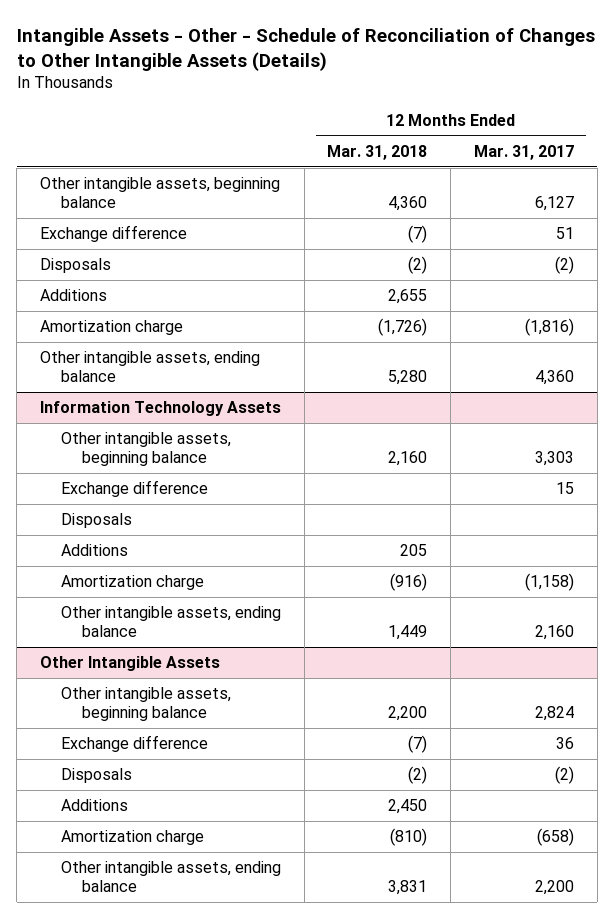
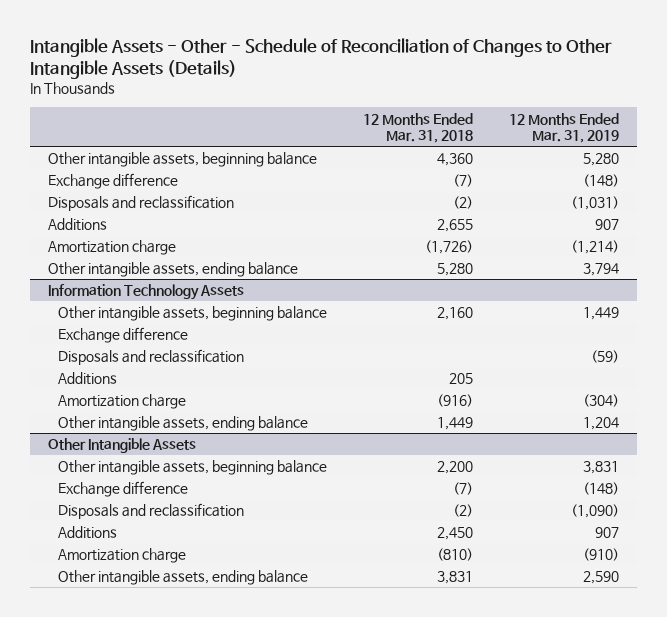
[473,144,574,160] Mar. 31, 2017 -> none
none -> [508,112,619,144] 12 Months Ended Mar. 31, 2019
[39,258,111,274] Disposals -> [48,195,235,212] Disposals and reclassification
[60,513,132,529] Disposals -> [58,349,245,366] Disposals and reclassification
[60,768,132,784] Disposals -> [58,503,245,520] Disposals and reclassification

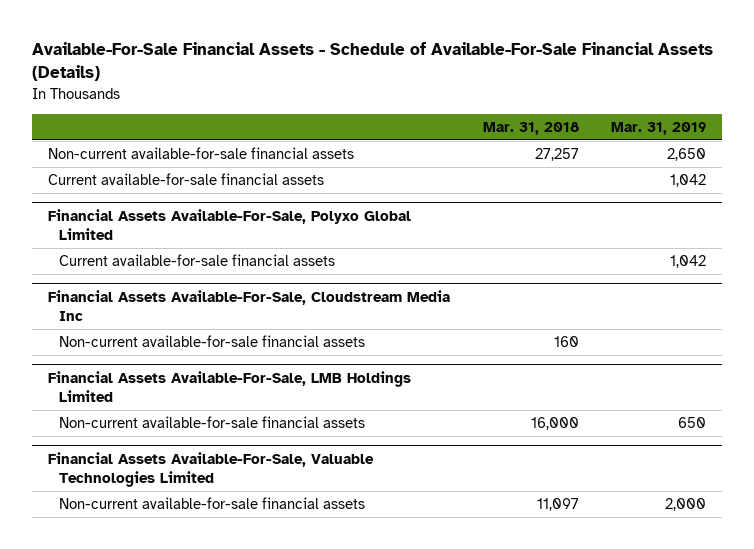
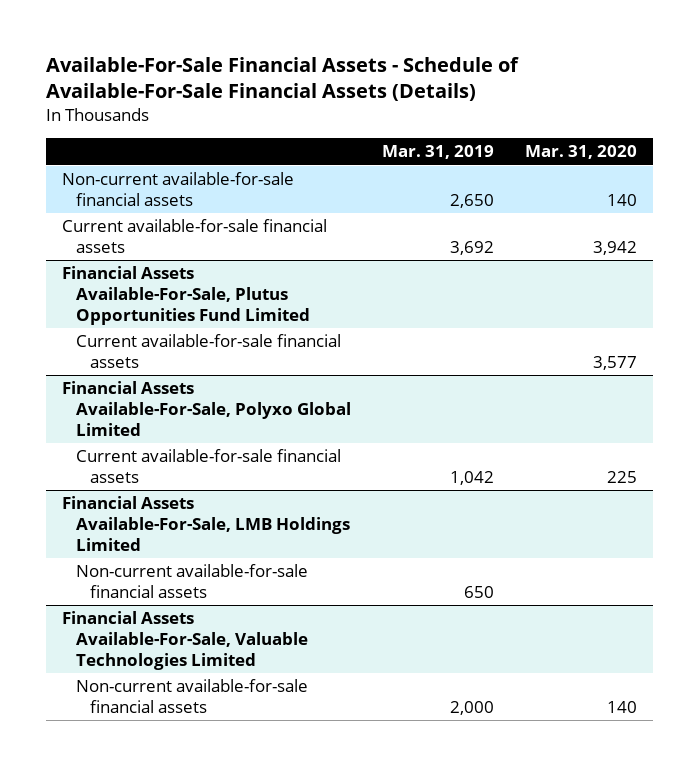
[482,121,579,135] Mar. 31, 2018 -> none
none -> [525,145,638,160] Mar. 31, 2020
[670,174,707,188] 1,042 -> [450,240,495,255] 3,692
none -> [61,266,310,325] Financial Assets Available-For-Sale, Plutus Opportunities Fund Limited
none -> [75,334,341,368] Current available-for-sale financial assets
[48,289,451,322] Financial Assets Available-For-Sale, Cloudstream Media Inc -> none
[58,335,365,348] Non-current available-for-sale financial assets -> none

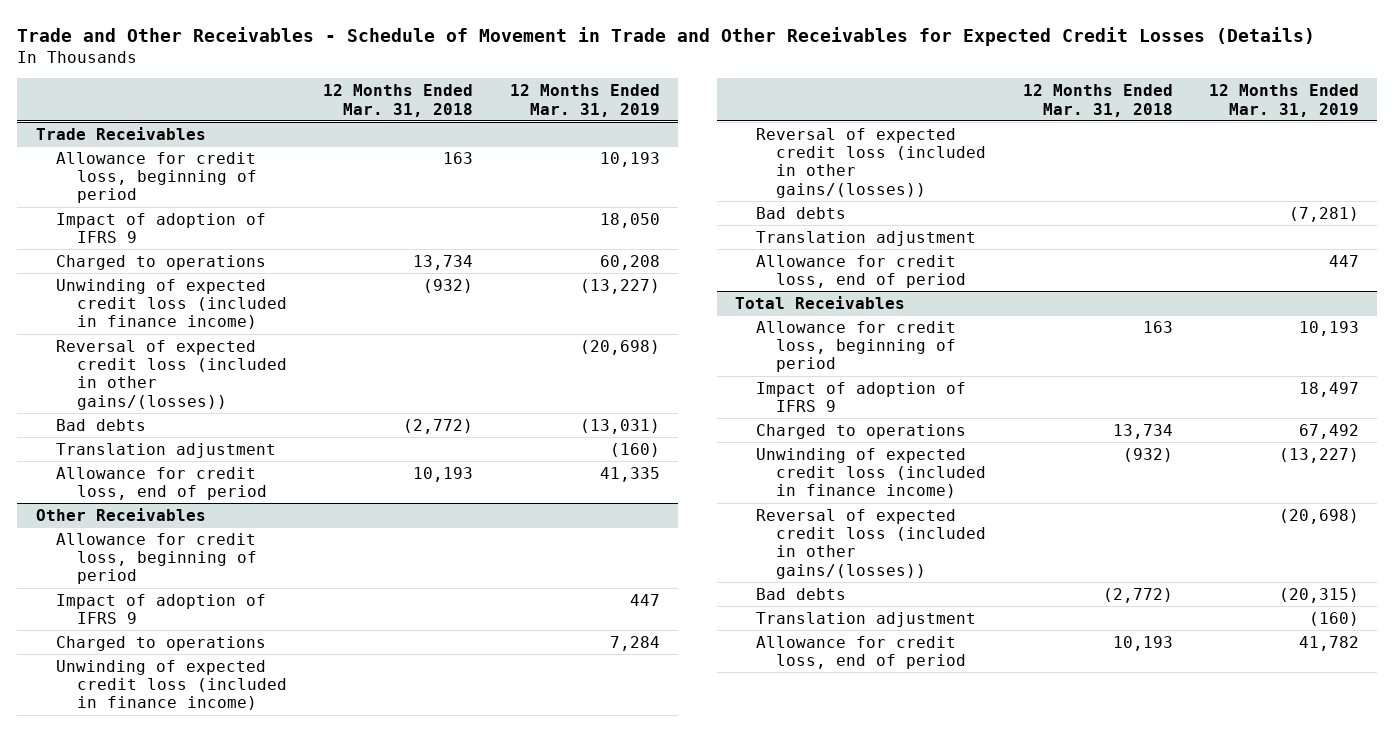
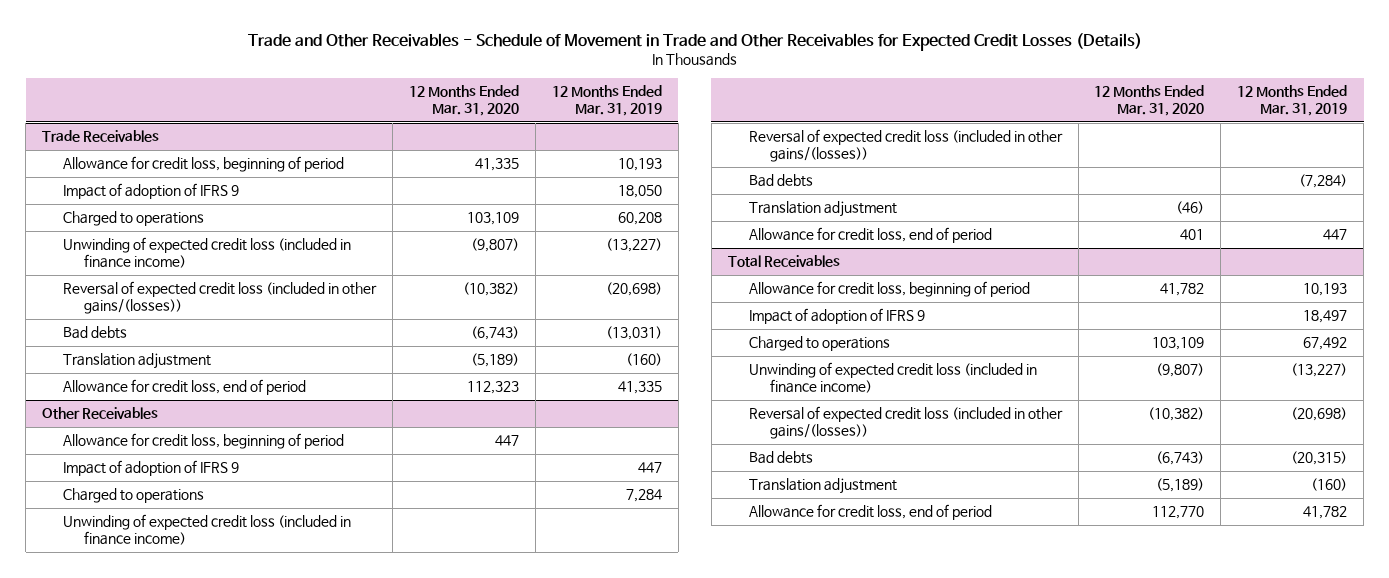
[323,84,474,117] 12 Months Ended Mar. 31, 2018 -> none
none -> [408,85,519,117] 12 Months Ended Mar. 31, 2020
[1289,206,1360,222] (7,281) -> [1299,174,1348,189] (7,284)

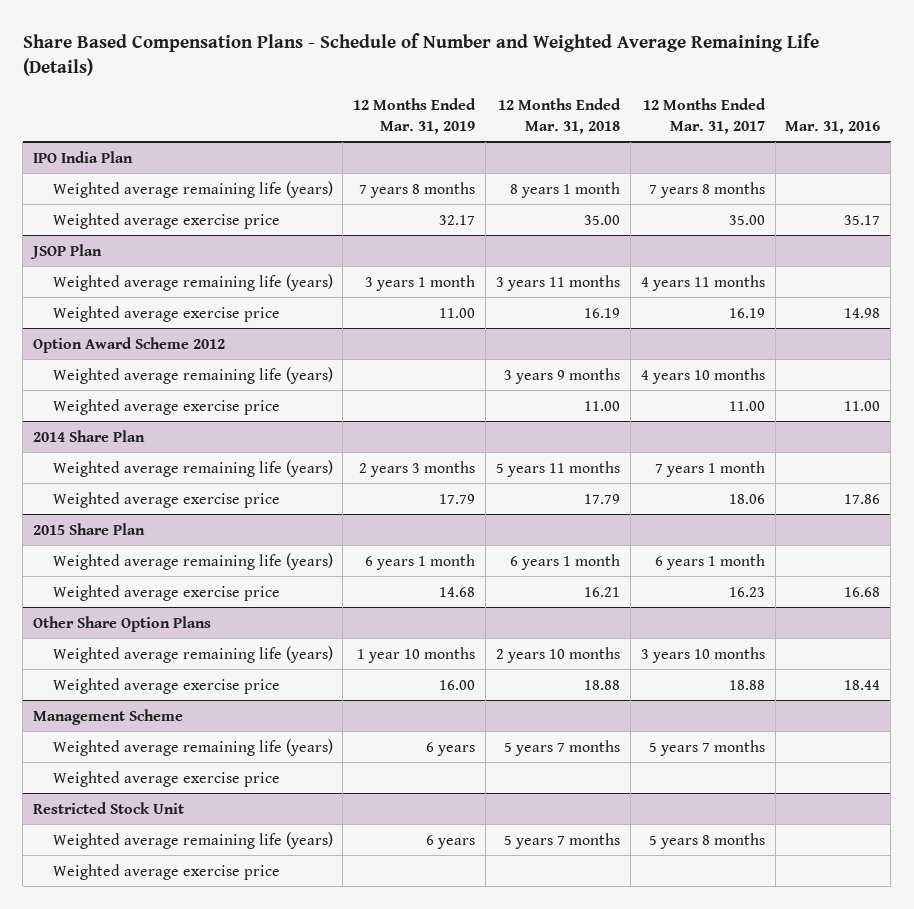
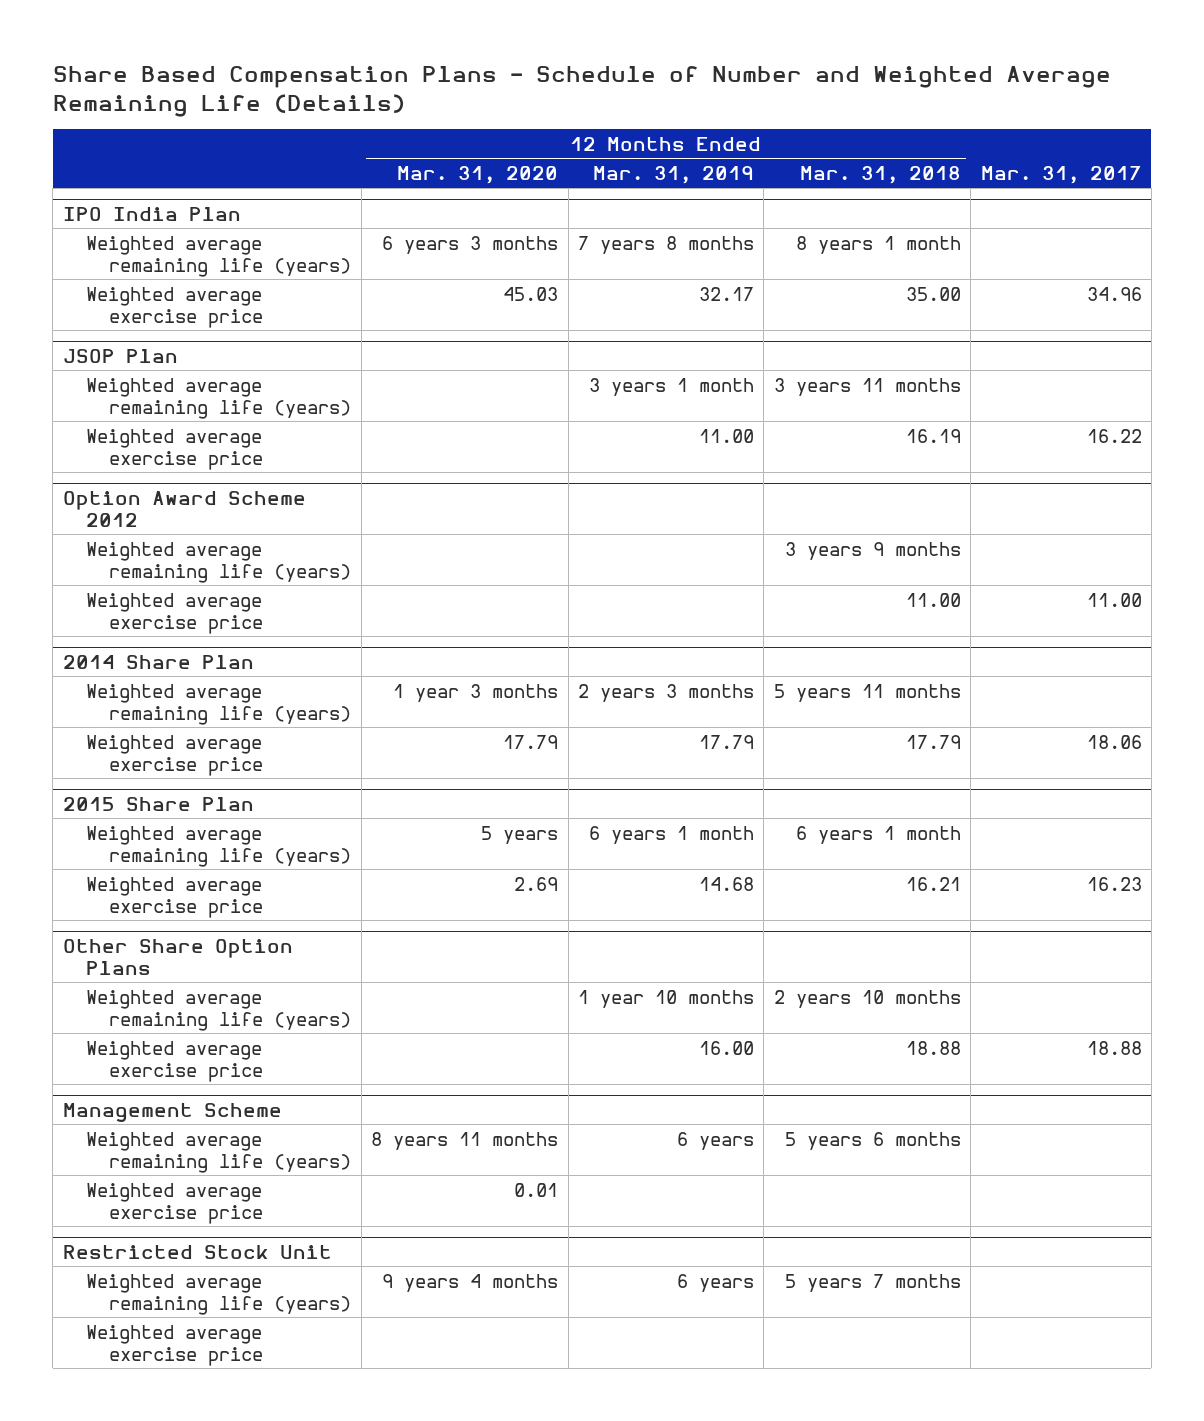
[642,97,766,134] 12 Months Ended Mar. 31, 2017 -> none
[785,120,881,134] Mar. 31, 2016 -> none
none -> [397,165,559,184] Mar. 31, 2020
none -> [980,165,1142,184] Mar. 31, 2017
[503,739,620,756] 5 years 7 months -> [784,1131,961,1150] 5 years 6 months

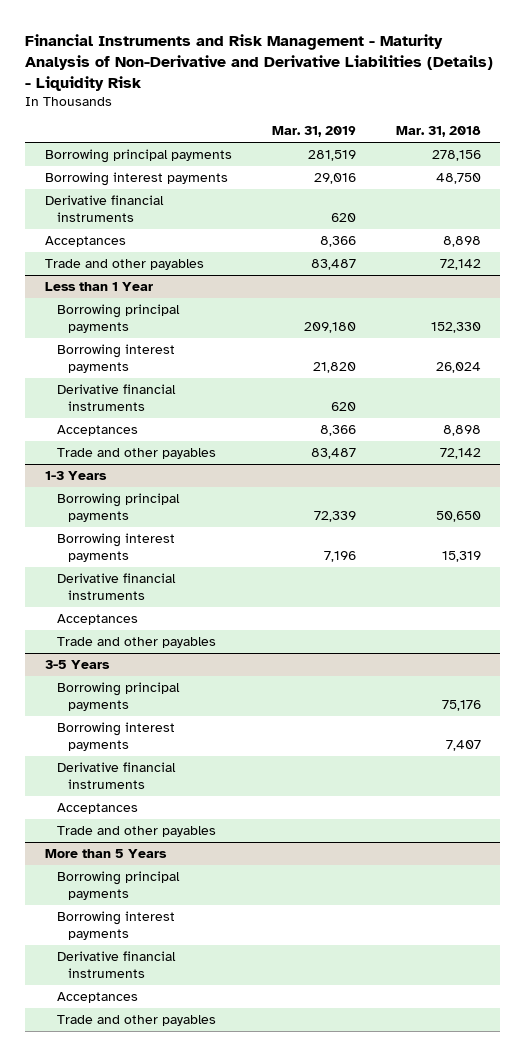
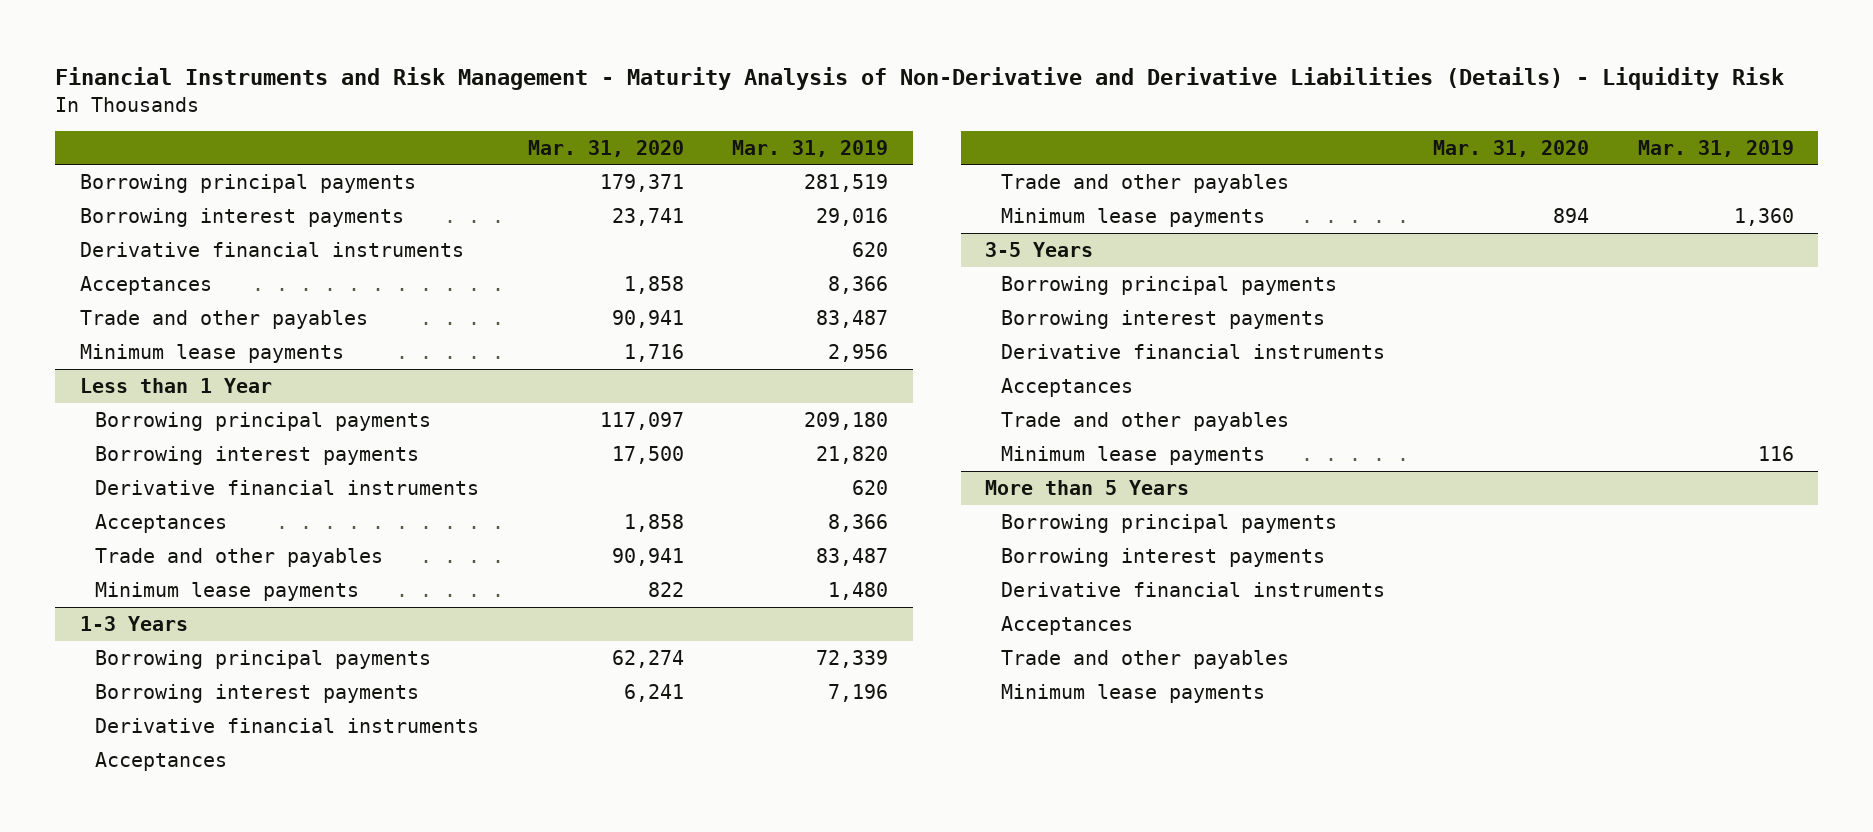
[395,126,481,138] Mar. 31, 2018 -> none
none -> [527,139,684,157] Mar. 31, 2020
none -> [79,343,344,363] Minimum lease payments
none -> [95,581,360,601] Minimum lease payments
none -> [1000,207,1265,227] Minimum lease payments
none -> [1000,445,1265,465] Minimum lease payments
none -> [1000,683,1265,703] Minimum lease payments

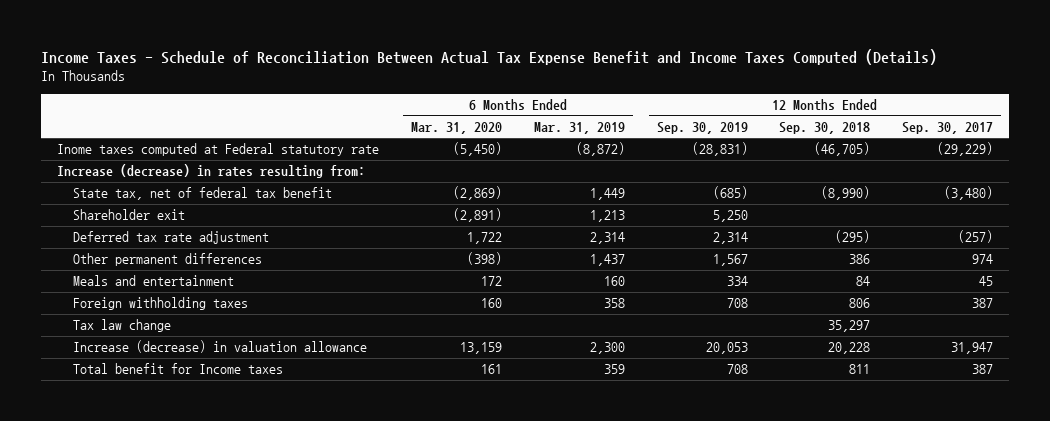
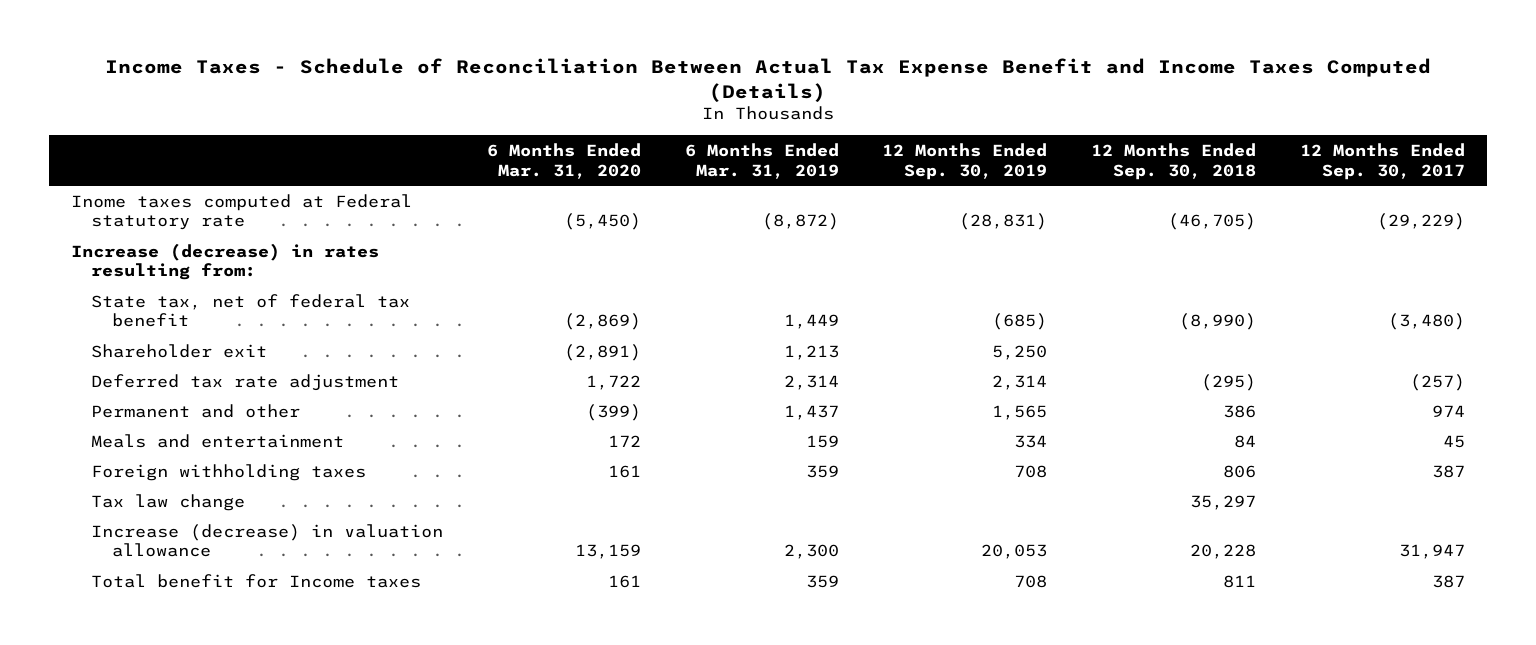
[72,253,262,267] Other permanent differences -> [91,403,301,418] Permanent and other
[466,252,502,266] (398) -> [585,403,641,421] (399)
[712,254,748,267] 1,567 -> [992,404,1048,420] 1,565
[603,276,625,287] 160 -> [805,434,839,448] 159
[480,298,502,309] 160 -> [607,464,641,478] 161
[603,298,625,309] 358 -> [805,464,839,478] 359

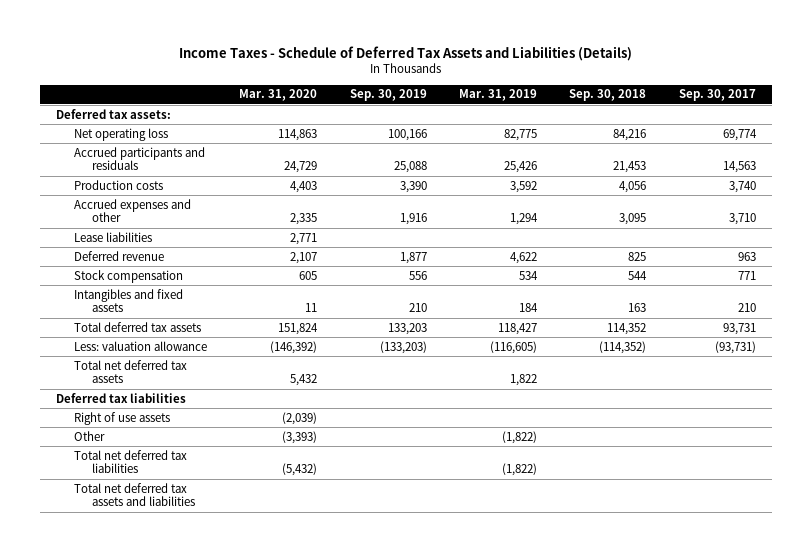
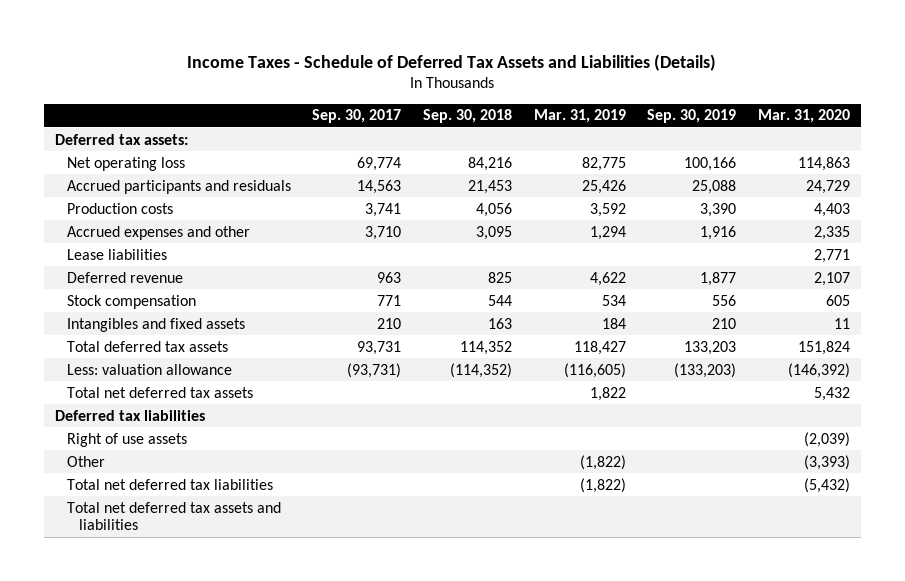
[728,180,756,193] 3,740 -> [365,202,402,217] 3,741

